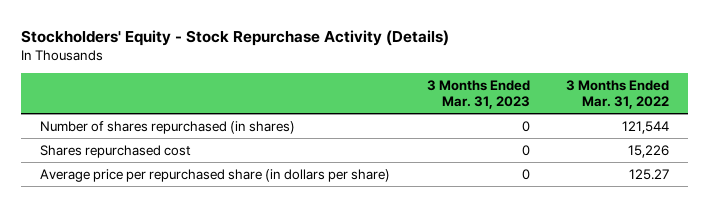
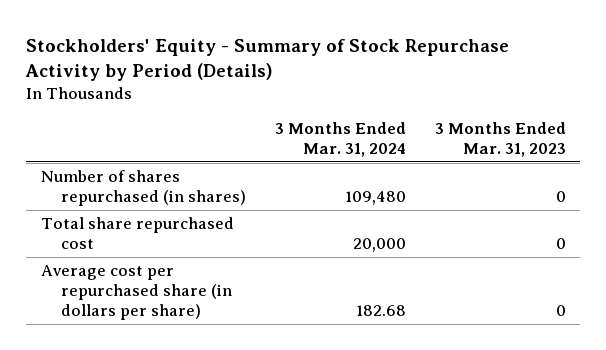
[21,29,450,46] Stockholders' Equity - Stock Repurchase Activity (Details) -> [25,38,510,81] Stockholders' Equity - Summary of Stock Repurchase Activity by Period (Details)
[566,80,670,109] 3 Months Ended Mar. 31, 2022 -> none
none -> [274,121,406,157] 3 Months Ended Mar. 31, 2024
[39,144,191,158] Shares repurchased cost -> [40,216,234,250] Total share repurchased cost
[39,168,390,182] Average price per repurchased share (in dollars per share) -> [40,264,233,321] Average cost per repurchased share (in dollars per share)

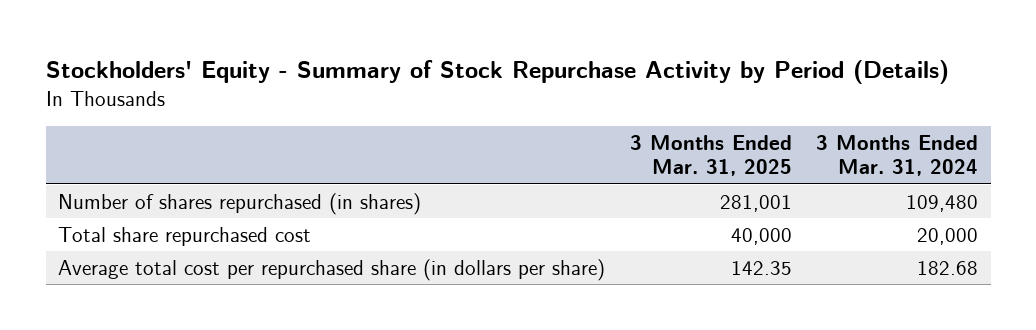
[434,121,566,157] 3 Months Ended Mar. 31, 2023 -> none
none -> [629,134,792,177] 3 Months Ended Mar. 31, 2025
[40,264,233,321] Average cost per repurchased share (in dollars per share) -> [58,258,606,281] Average total cost per repurchased share (in dollars per share)

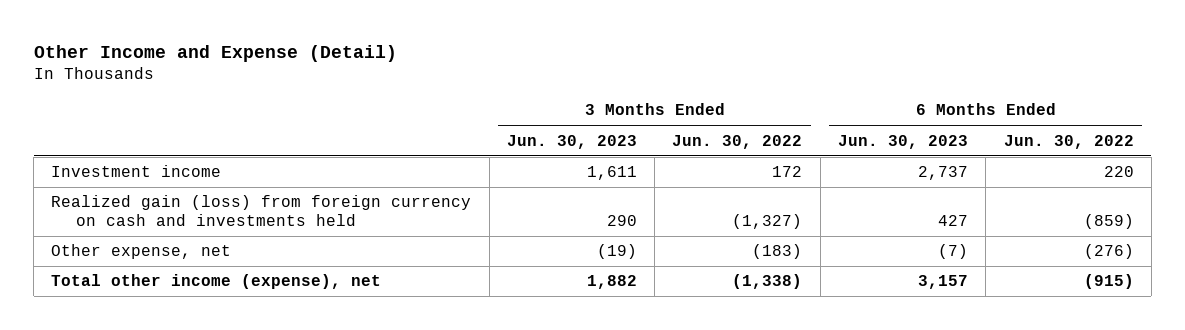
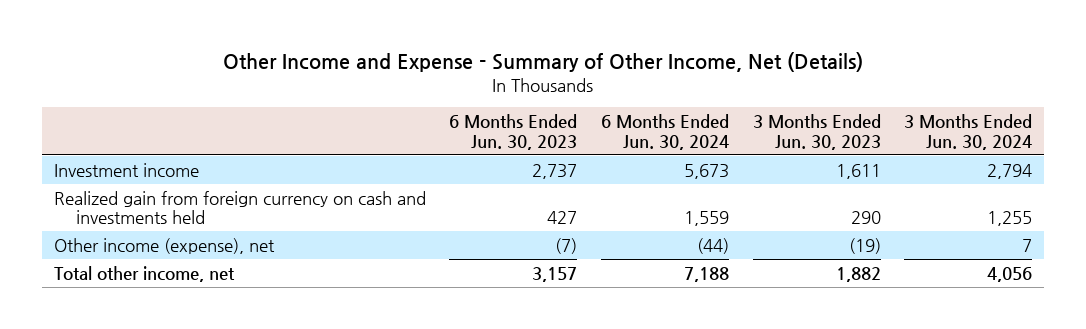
[33,45,397,63] Other Income and Expense (Detail) -> [222,51,863,72] Other Income and Expense - Summary of Other Income, Net (Details)
[672,134,803,149] Jun. 30, 2022 -> none
[1003,134,1134,149] Jun. 30, 2022 -> none
none -> [600,114,729,150] 6 Months Ended Jun. 30, 2024
none -> [904,114,1033,150] 3 Months Ended Jun. 30, 2024
[51,195,472,227] Realized gain (loss) from foreign currency on cash and investments held -> [53,190,426,225] Realized gain from foreign currency on cash and investments held
[51,244,232,260] Other expense, net -> [53,237,275,254] Other income (expense), net
[51,274,382,290] Total other income (expense), net -> [53,265,235,282] Total other income, net

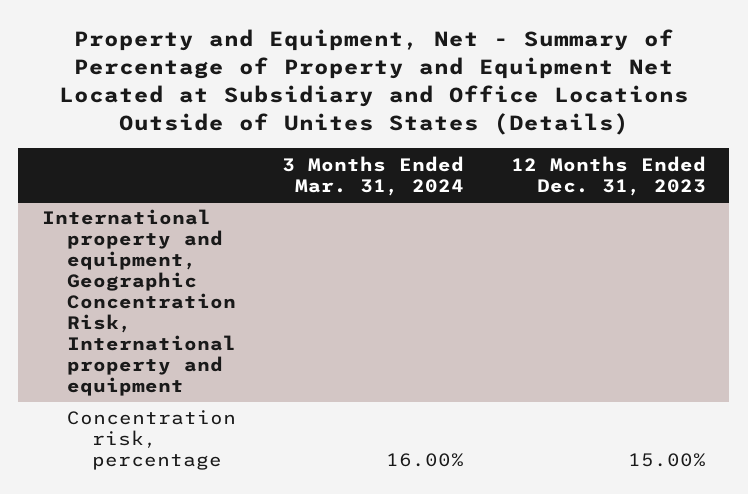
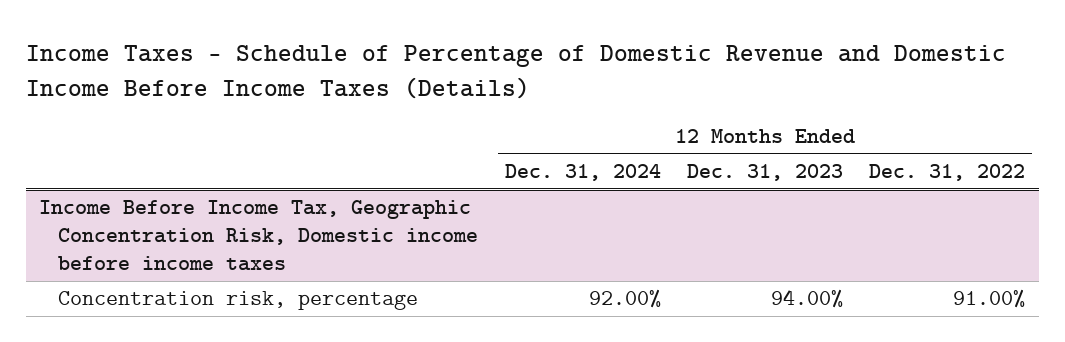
[58,29,689,136] Property and Equipment, Net - Summary of Percentage of Property and Equipment Net Located at Subsidiary and Office Locations Outside of Unites States (Details) -> [25,44,1006,99] Income Taxes - Schedule of Percentage of Domestic Revenue and Domestic Income Before Income Taxes (Details)
[282,155,465,196] 3 Months Ended Mar. 31, 2024 -> none
none -> [504,163,661,181] Dec. 31, 2024
none -> [869,163,1026,181] Dec. 31, 2022
[41,209,236,397] International property and equipment, Geographic Concentration Risk, International property and equipment -> none
none -> [39,200,479,272] Income Before Income Tax, Geographic Concentration Risk, Domestic income before income taxes
[627,453,706,468] 15.00% -> [771,289,844,309] 94.00%

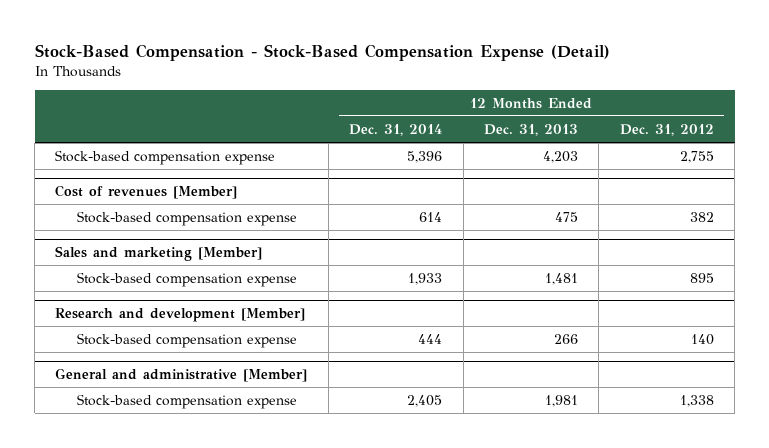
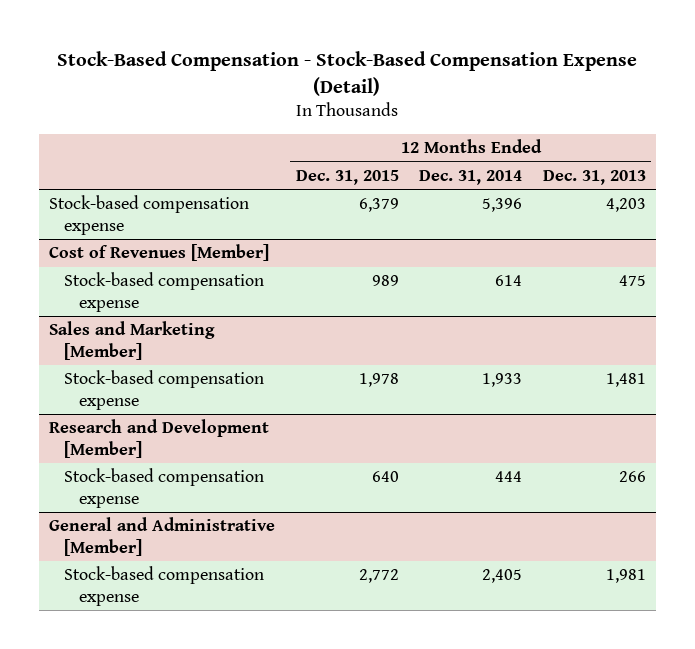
[619,123,714,136] Dec. 31, 2012 -> none
none -> [295,169,399,185] Dec. 31, 2015
[55,185,238,200] Cost of revenues [Member] -> [48,244,269,262] Cost of Revenues [Member]
[55,246,263,262] Sales and marketing [Member] -> [48,321,215,361] Sales and Marketing [Member]
[55,308,306,323] Research and development [Member] -> [48,419,269,459] Research and Development [Member]
[55,368,308,383] General and administrative [Member] -> [48,517,275,557] General and Administrative [Member]

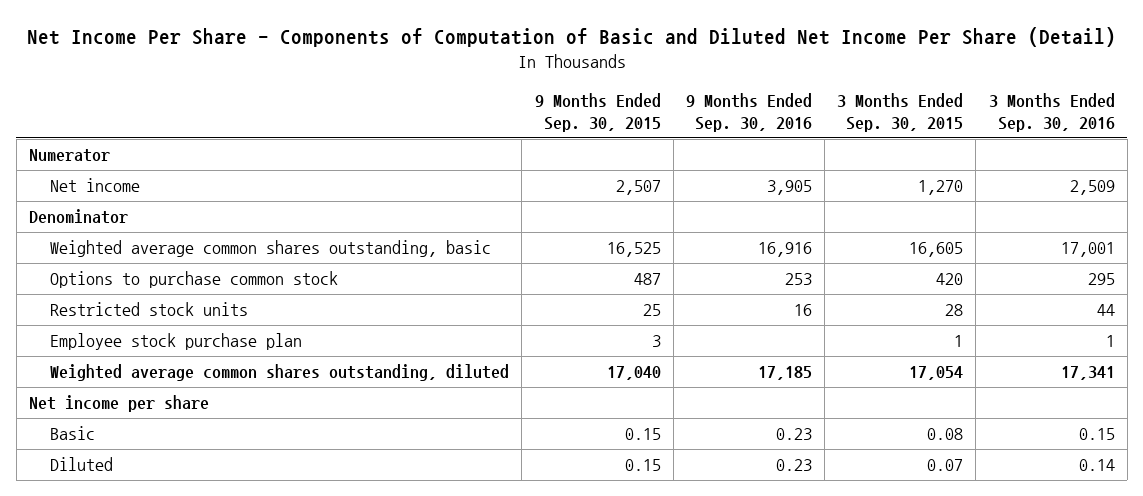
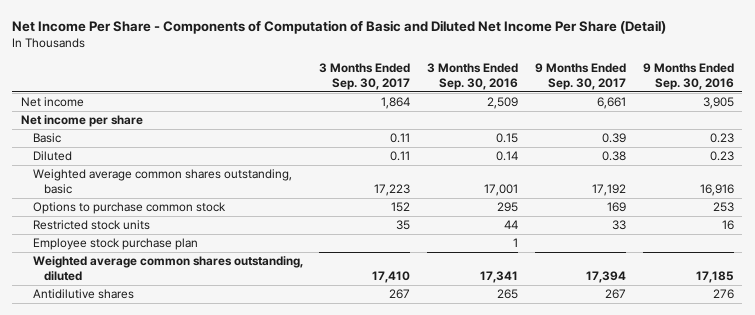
[534,93,661,132] 9 Months Ended Sep. 30, 2015 -> none
[837,93,964,132] 3 Months Ended Sep. 30, 2015 -> none
none -> [319,63,411,90] 3 Months Ended Sep. 30, 2017
none -> [535,63,627,90] 9 Months Ended Sep. 30, 2017
[28,148,110,162] Numerator -> none
[28,208,128,224] Denominator -> none
[28,394,209,412] Net income per share -> [20,115,143,128] Net income per share
[50,425,96,440] Basic -> [32,133,61,144] Basic
[50,456,114,471] Diluted -> [32,151,72,162] Diluted
none -> [32,289,134,300] Antidilutive shares

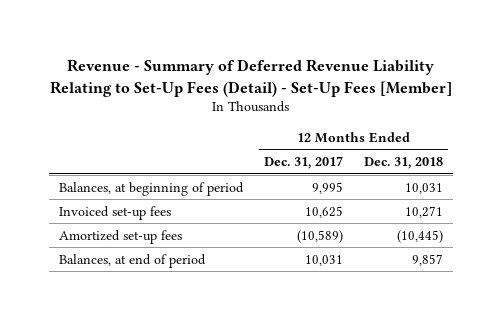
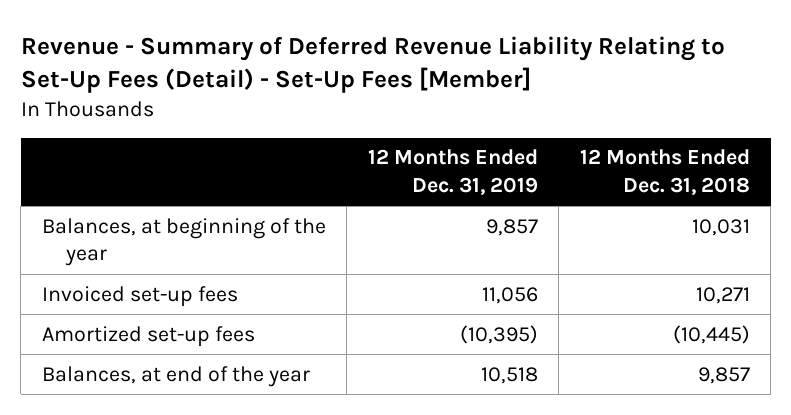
[264,156,344,170] Dec. 31, 2017 -> none
none -> [367,149,538,195] 12 Months Ended Dec. 31, 2019
[59,181,245,196] Balances, at beginning of period -> [41,217,326,267] Balances, at beginning of the year
[59,253,207,268] Balances, at end of period -> [41,365,310,387] Balances, at end of the year

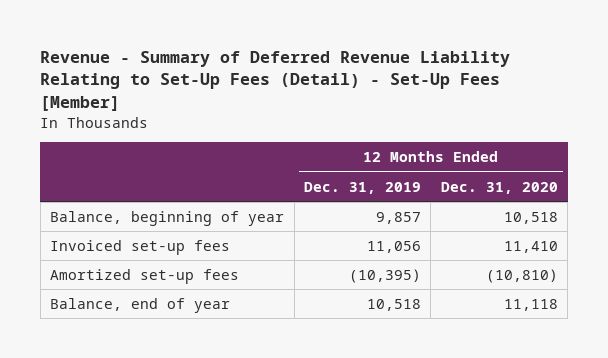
[579,149,750,195] 12 Months Ended Dec. 31, 2018 -> none
none -> [440,181,558,194] Dec. 31, 2020
[41,217,326,267] Balances, at beginning of the year -> [50,210,285,226] Balance, beginning of year
[41,365,310,387] Balances, at end of the year -> [50,297,231,313] Balance, end of year

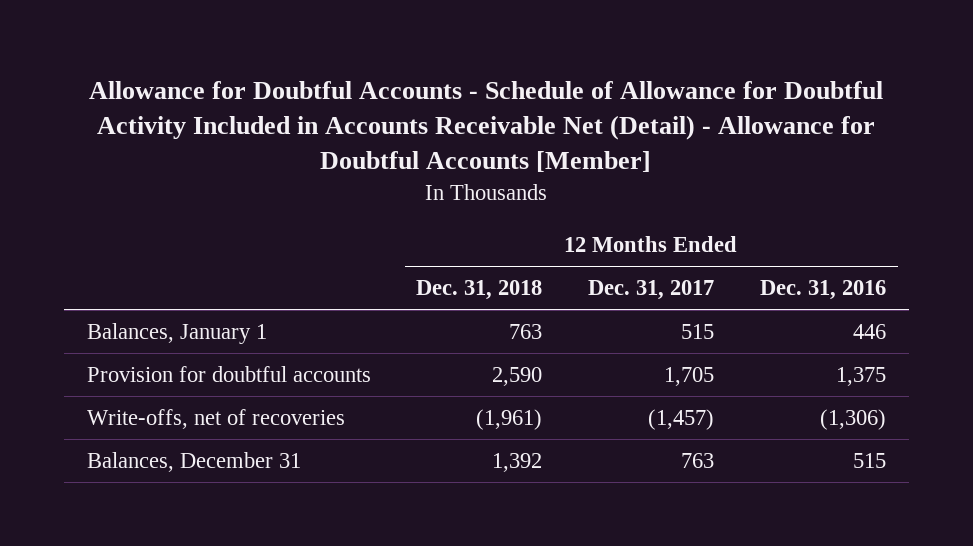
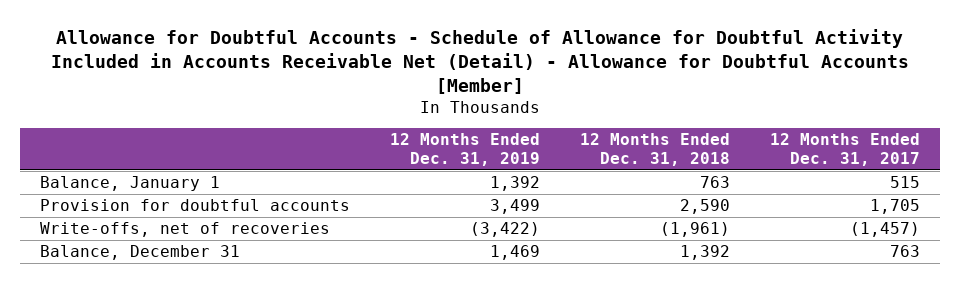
[760,280,887,301] Dec. 31, 2016 -> none
none -> [389,133,540,166] 12 Months Ended Dec. 31, 2019
[86,322,267,344] Balances, January 1 -> [40,176,221,192] Balance, January 1
[86,451,301,472] Balances, December 31 -> [40,245,241,261] Balance, December 31

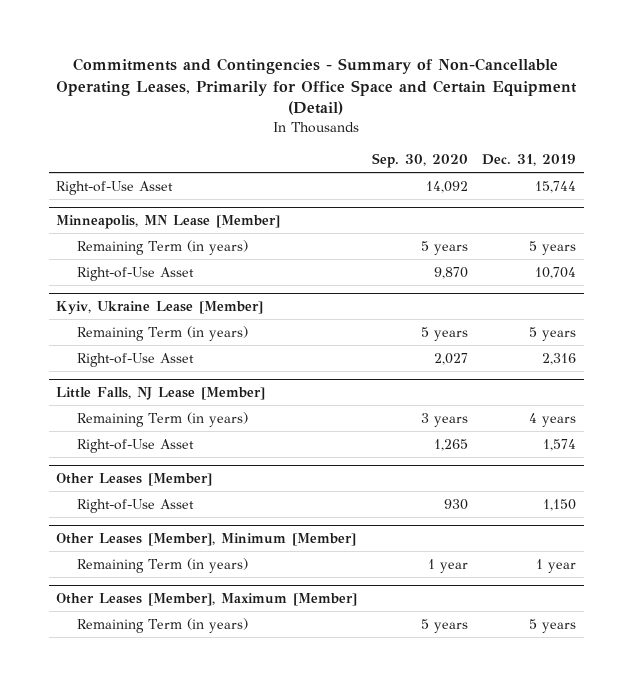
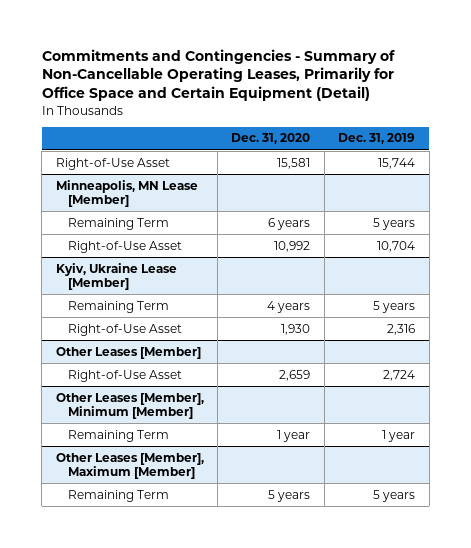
[371,152,468,168] Sep. 30, 2020 -> none
none -> [231,133,311,145] Dec. 31, 2020
[76,239,248,255] Remaining Term (in years) -> [68,217,170,230] Remaining Term
[76,325,248,341] Remaining Term (in years) -> [68,300,170,313] Remaining Term
[55,386,265,400] Little Falls, NJ Lease [Member] -> none
[76,411,248,427] Remaining Term (in years) -> none
[76,438,194,453] Right-of-Use Asset -> none
[543,498,577,511] 1,150 -> [383,369,416,381] 2,724
[76,557,248,573] Remaining Term (in years) -> [68,429,170,442] Remaining Term
[76,617,248,633] Remaining Term (in years) -> [68,489,170,502] Remaining Term

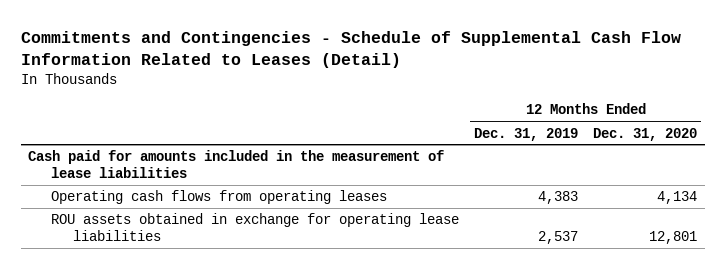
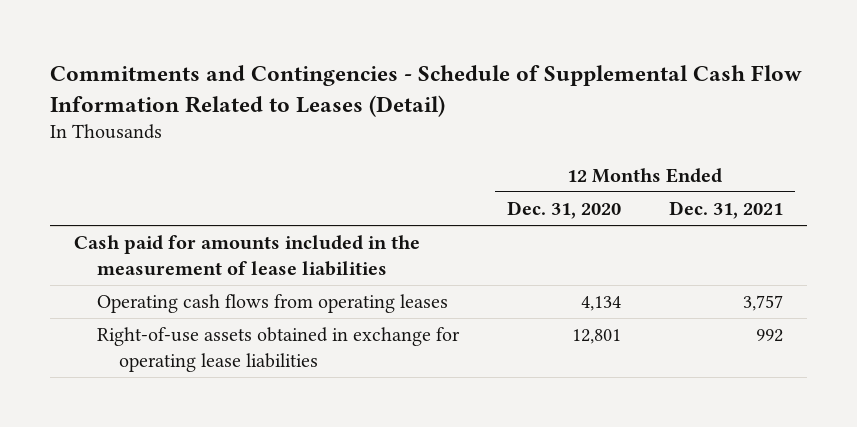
[474,127,579,141] Dec. 31, 2019 -> none
none -> [668,200,783,219] Dec. 31, 2021
[50,213,459,242] ROU assets obtained in exchange for operating lease liabilities -> [96,327,460,372] Right-of-use assets obtained in exchange for operating lease liabilities

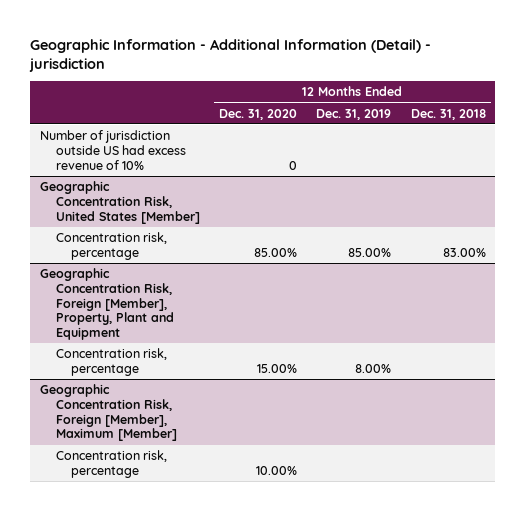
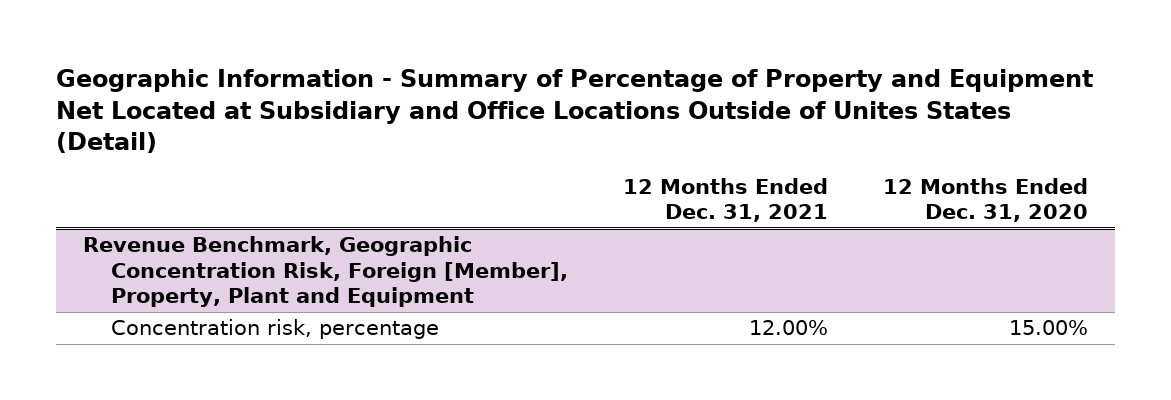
[29,38,432,72] Geographic Information - Additional Information (Detail) - jurisdiction -> [55,69,1093,154] Geographic Information - Summary of Percentage of Property and Equipment Net Located at Subsidiary and Office Locations Outside of Unites States (Detail)
[316,108,392,120] Dec. 31, 2019 -> none
[410,108,486,120] Dec. 31, 2018 -> none
none -> [623,177,829,223] 12 Months Ended Dec. 31, 2021
[40,130,186,170] Number of jurisdiction outside US had excess revenue of 10% -> none
[40,181,200,224] Geographic Concentration Risk, United States [Member] -> none
[55,232,167,260] Concentration risk, percentage -> none
[40,268,174,341] Geographic Concentration Risk, Foreign [Member], Property, Plant and Equipment -> [82,236,569,308] Revenue Benchmark, Geographic Concentration Risk, Foreign [Member], Property, Plant and Equipment
[40,384,177,442] Geographic Concentration Risk, Foreign [Member], Maximum [Member] -> none
[55,450,167,478] Concentration risk, percentage -> none

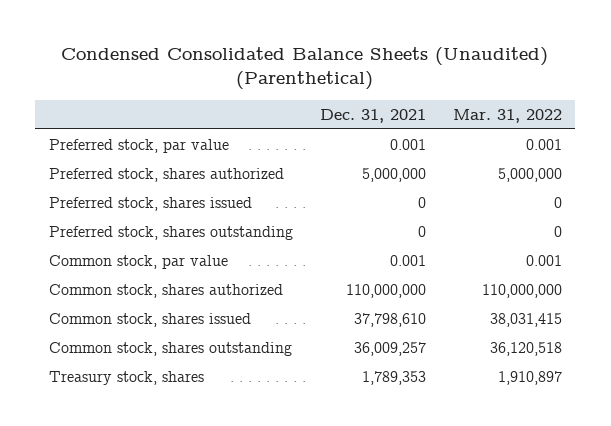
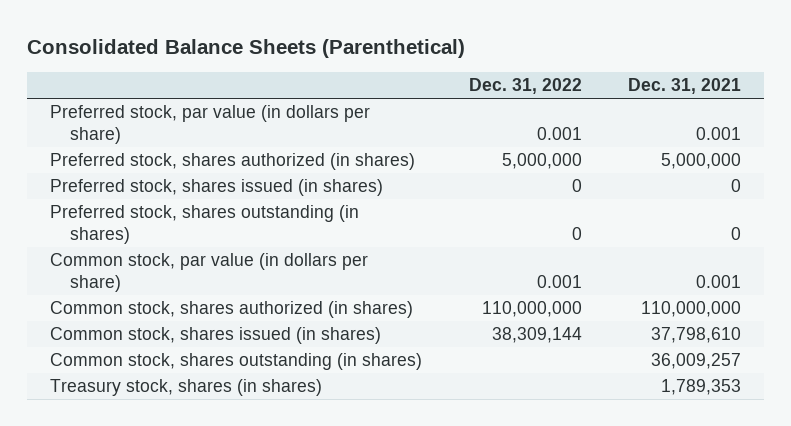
[61,46,549,91] Condensed Consolidated Balance Sheets (Unaudited) (Parenthetical) -> [26,39,465,59] Consolidated Balance Sheets (Parenthetical)
[452,109,562,124] Mar. 31, 2022 -> none
none -> [468,78,582,95] Dec. 31, 2022
[48,138,229,153] Preferred stock, par value -> [49,105,370,144] Preferred stock, par value (in dollars per share)
[48,167,284,182] Preferred stock, shares authorized -> [49,153,415,171] Preferred stock, shares authorized (in shares)
[48,196,252,211] Preferred stock, shares issued -> [49,179,383,197] Preferred stock, shares issued (in shares)
[48,225,293,240] Preferred stock, shares outstanding -> [49,205,359,244] Preferred stock, shares outstanding (in shares)
[48,254,228,269] Common stock, par value -> [49,253,368,292] Common stock, par value (in dollars per share)
[48,283,283,298] Common stock, shares authorized -> [49,301,413,319] Common stock, shares authorized (in shares)
[48,312,251,327] Common stock, shares issued -> [49,327,381,345] Common stock, shares issued (in shares)
[48,341,292,356] Common stock, shares outstanding -> [49,353,422,371] Common stock, shares outstanding (in shares)
[48,370,204,385] Treasury stock, shares -> [49,379,322,397] Treasury stock, shares (in shares)

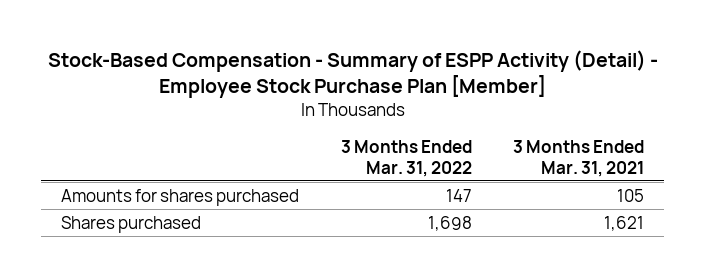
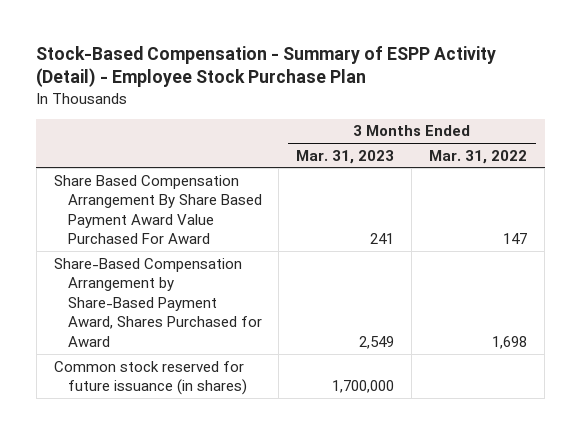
[47,49,658,99] Stock-Based Compensation - Summary of ESPP Activity (Detail) - Employee Stock Purchase Plan [Member] -> [36,45,497,88] Stock-Based Compensation - Summary of ESPP Activity (Detail) - Employee Stock Purchase Plan
[512,139,644,177] 3 Months Ended Mar. 31, 2021 -> none
none -> [296,149,395,164] Mar. 31, 2023
[61,188,300,206] Amounts for shares purchased -> [53,174,262,245] Share Based Compensation Arrangement By Share Based Payment Award Value Purchased For Award
[61,215,202,233] Shares purchased -> [53,257,262,347] Share-Based Compensation Arrangement by Share-Based Payment Award, Shares Purchased for Award
none -> [53,360,247,396] Common stock reserved for future issuance (in shares)

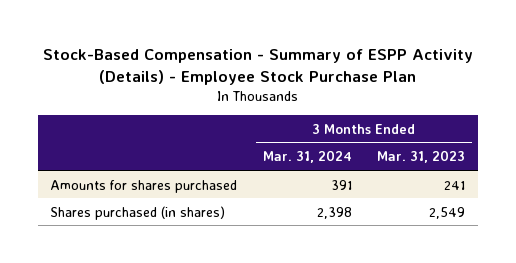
[36,45,497,88] Stock-Based Compensation - Summary of ESPP Activity (Detail) - Employee Stock Purchase Plan -> [42,48,473,85] Stock-Based Compensation - Summary of ESPP Activity (Details) - Employee Stock Purchase Plan
[429,149,528,164] Mar. 31, 2022 -> none
none -> [262,150,352,164] Mar. 31, 2024
[53,360,247,396] Common stock reserved for future issuance (in shares) -> none
[53,174,262,245] Share Based Compensation Arrangement By Share Based Payment Award Value Purchased For Award -> [50,179,238,193] Amounts for shares purchased
[53,257,262,347] Share-Based Compensation Arrangement by Share-Based Payment Award, Shares Purchased for Award -> [50,205,226,220] Shares purchased (in shares)

